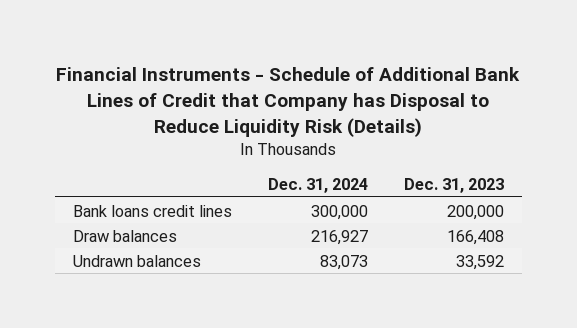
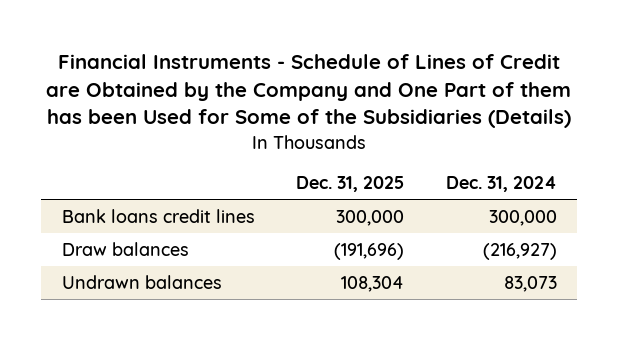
[56,66,521,137] Financial Instruments - Schedule of Additional Bank Lines of Credit that Company has Disposal to Reduce Liquidity Risk (Details) -> [46,53,572,129] Financial Instruments - Schedule of Lines of Credit are Obtained by the Company and One Part of them has been Used for Some of the Subsidiaries (Details)
[403,178,504,194] Dec. 31, 2023 -> none
none -> [296,176,405,193] Dec. 31, 2025
[310,229,368,245] 216,927 -> [482,242,557,260] (216,927)

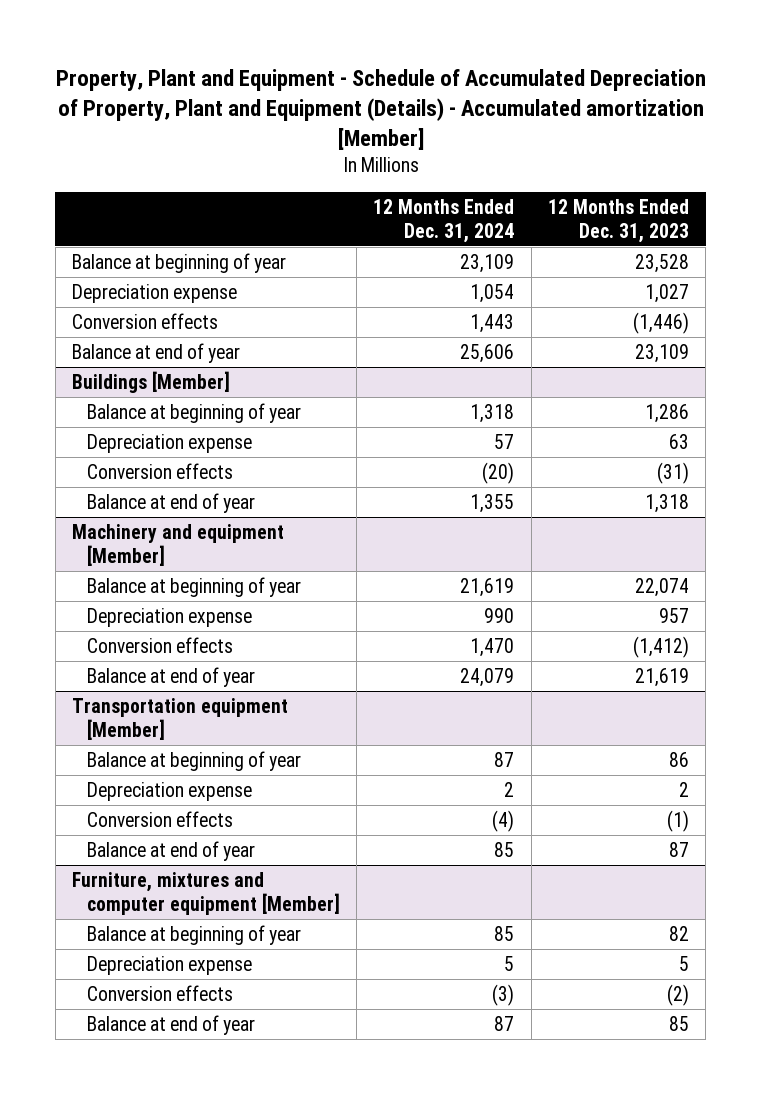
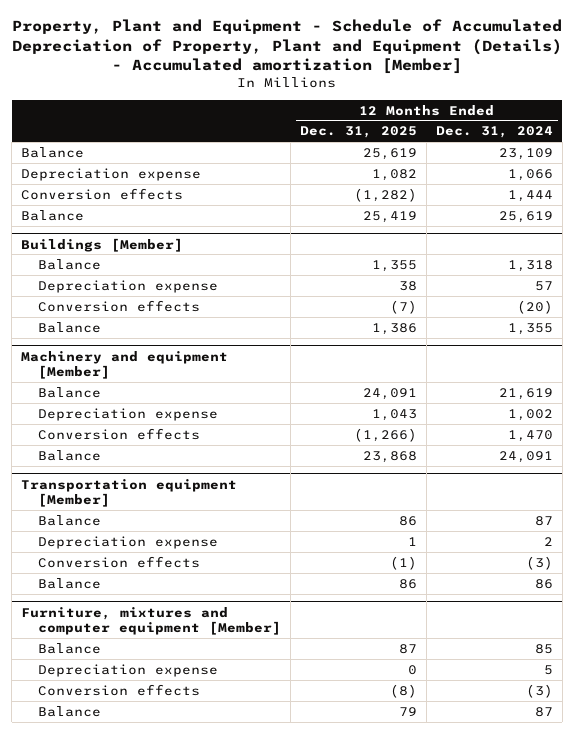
[548,198,690,243] 12 Months Ended Dec. 31, 2023 -> none
none -> [300,126,418,139] Dec. 31, 2025
[72,253,287,274] Balance at beginning of year -> [21,146,85,158] Balance
[470,284,515,304] 1,054 -> [507,168,553,181] 1,066
[470,314,515,334] 1,443 -> [507,189,553,202] 1,444
[72,343,241,364] Balance at end of year -> [21,209,85,221] Balance
[460,344,515,364] 25,606 -> [498,210,553,223] 25,619
[86,403,301,424] Balance at beginning of year -> [38,258,102,270] Balance
[86,493,255,514] Balance at end of year -> [38,321,102,333] Balance
[86,577,301,598] Balance at beginning of year -> [38,386,102,398] Balance
[484,608,515,624] 990 -> [507,408,553,421] 1,002
[86,667,255,688] Balance at end of year -> [38,449,102,461] Balance
[460,668,515,688] 24,079 -> [498,450,553,463] 24,091
[86,751,301,772] Balance at beginning of year -> [38,514,102,526] Balance
[492,810,515,833] (4) -> [525,555,553,570] (3)
[86,841,255,862] Balance at end of year -> [38,577,102,589] Balance
[494,842,515,858] 85 -> [534,578,553,589] 86
[86,925,301,946] Balance at beginning of year -> [38,642,102,654] Balance
[86,1015,255,1036] Balance at end of year -> [38,705,102,717] Balance

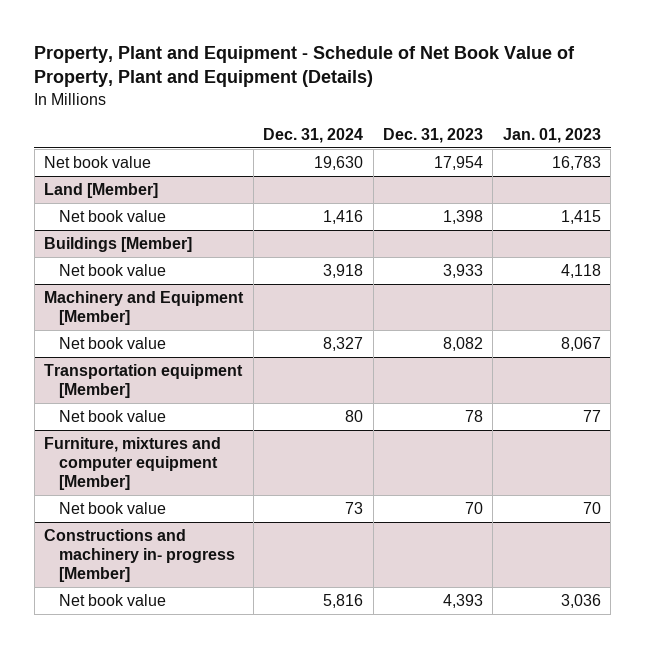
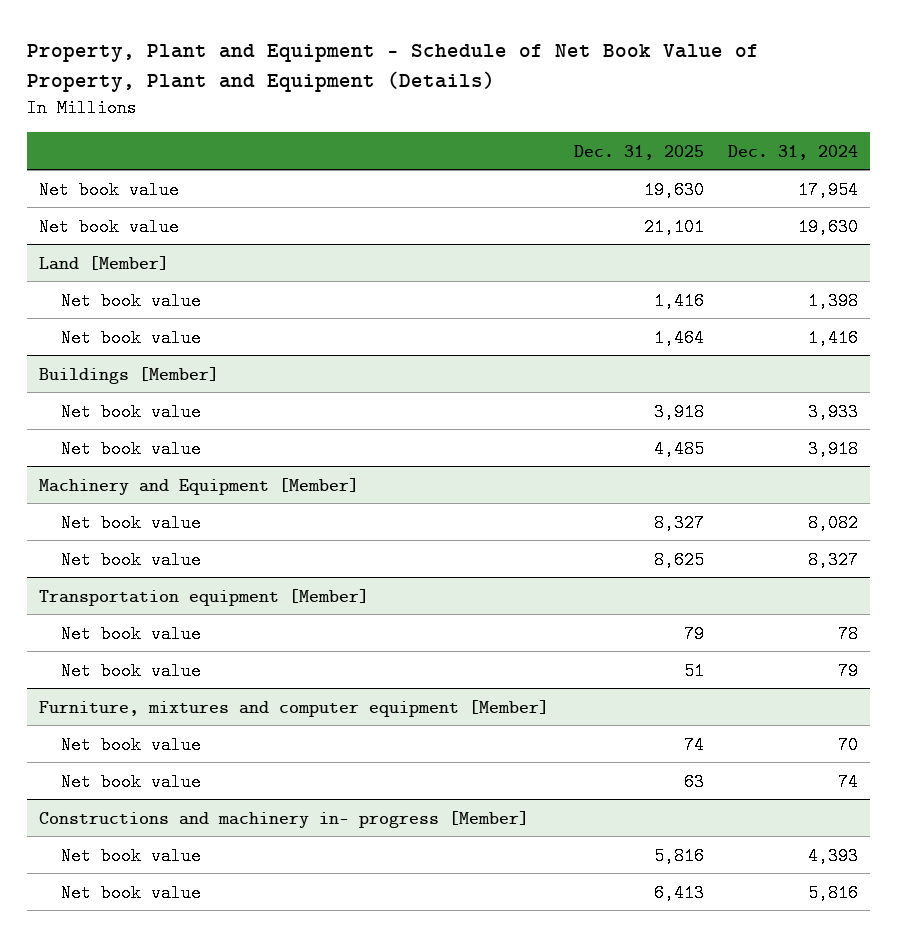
[383,127,484,143] Dec. 31, 2023 -> none
[502,127,601,143] Jan. 01, 2023 -> none
none -> [573,144,704,160] Dec. 31, 2025
none -> [39,180,180,199] Net book value
none -> [61,291,202,310] Net book value
none -> [61,402,202,421] Net book value
none -> [61,513,202,532] Net book value
[345,409,364,422] 80 -> [838,624,859,643] 78
none -> [61,661,202,680] Net book value
[345,501,364,514] 73 -> [838,735,859,754] 70
none -> [61,772,202,791] Net book value
none -> [61,846,202,865] Net book value

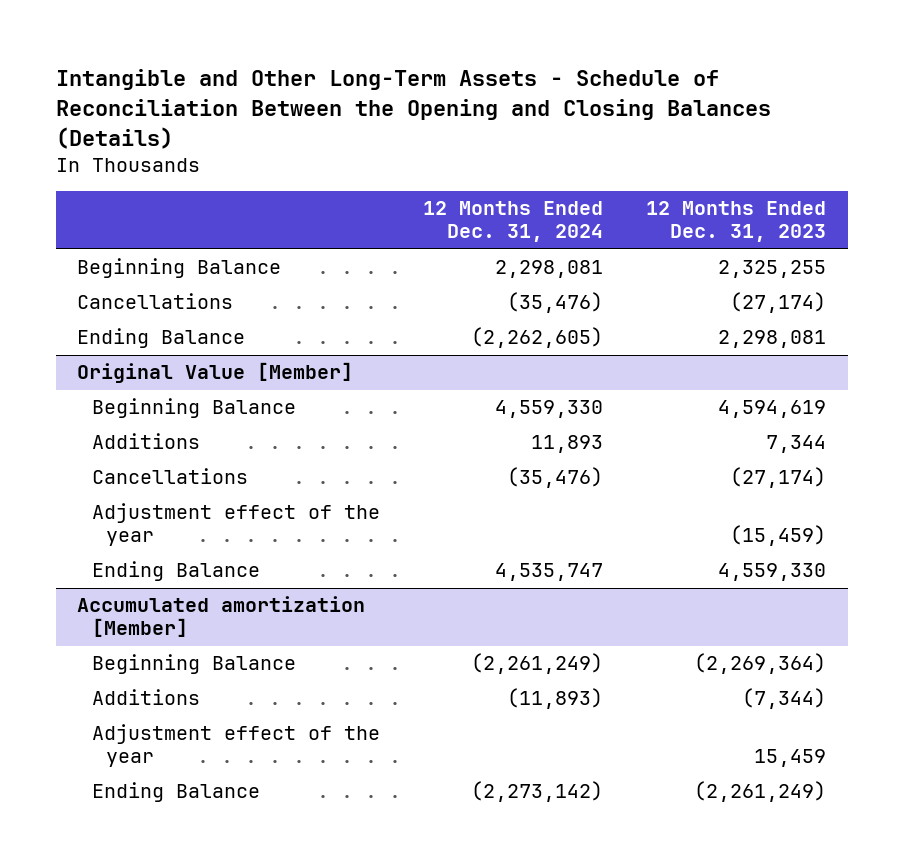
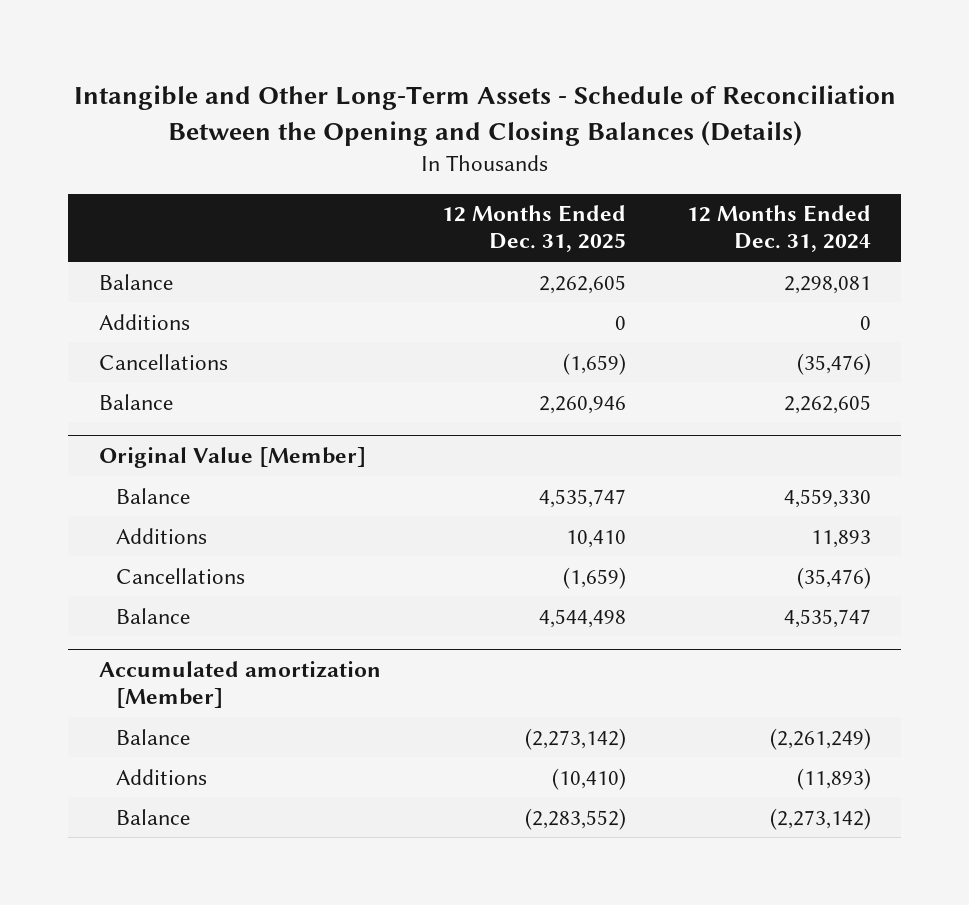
[646,201,827,243] 12 Months Ended Dec. 31, 2023 -> none
none -> [441,205,626,253] 12 Months Ended Dec. 31, 2025
[77,258,282,279] Beginning Balance -> [98,273,173,290] Balance
none -> [98,313,190,330] Additions
[77,328,246,349] Ending Balance -> [98,393,173,410] Balance
[470,327,603,349] (2,262,605) -> [783,394,871,414] 2,262,605
[91,398,296,419] Beginning Balance -> [116,487,191,504] Balance
[91,503,380,547] Adjustment effect of the year -> none
[91,561,260,582] Ending Balance -> [116,607,191,624] Balance
[91,654,296,675] Beginning Balance -> [116,728,191,745] Balance
[91,724,380,768] Adjustment effect of the year -> none
[91,782,260,803] Ending Balance -> [116,808,191,825] Balance

